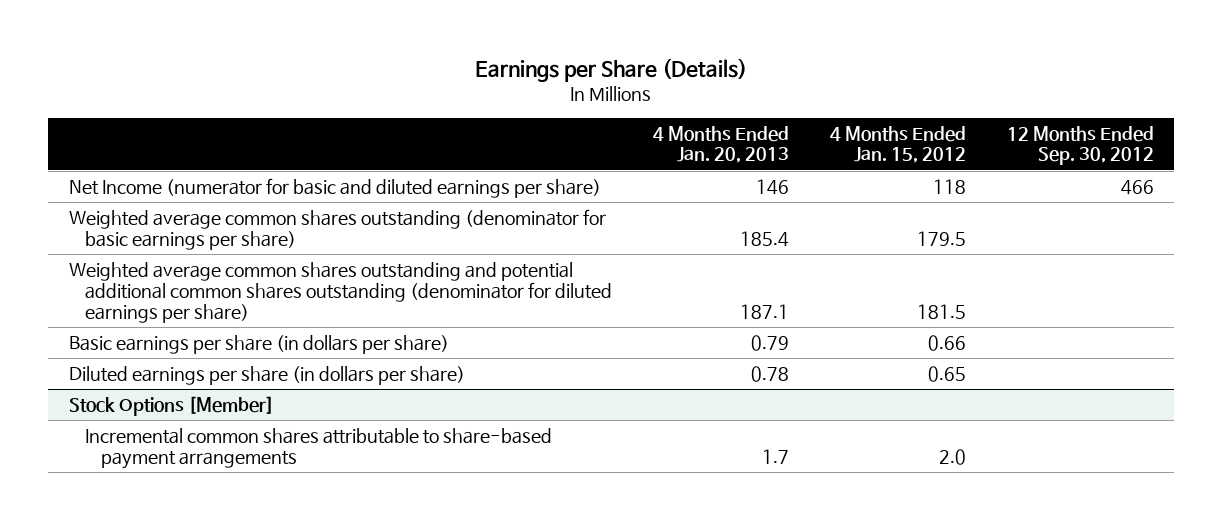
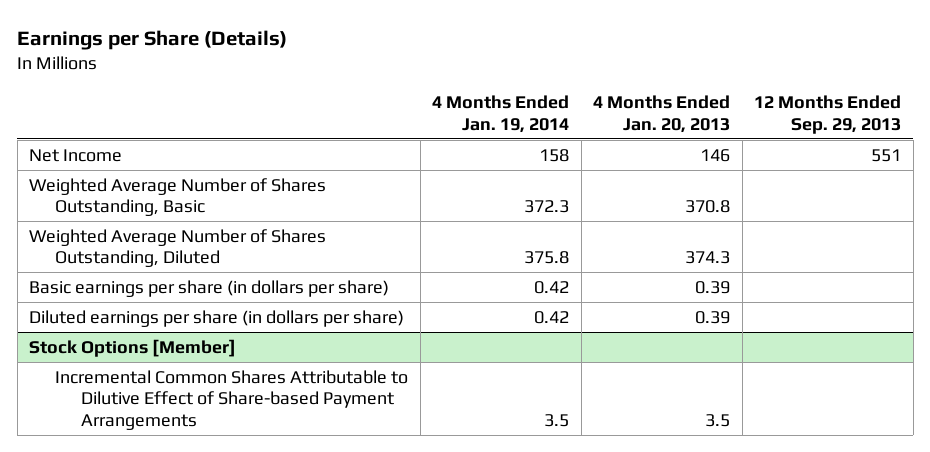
[829,125,966,164] 4 Months Ended Jan. 15, 2012 -> none
[1006,125,1154,166] 12 Months Ended Sep. 30, 2012 -> none
none -> [432,95,570,133] 4 Months Ended Jan. 19, 2014
none -> [754,95,902,134] 12 Months Ended Sep. 29, 2013
[68,177,601,198] Net Income (numerator for basic and diluted earnings per share) -> [29,148,123,162] Net Income
[68,208,606,250] Weighted average common shares outstanding (denominator for basic earnings per share) -> [29,177,327,217] Weighted Average Number of Shares Outstanding, Basic
[739,230,789,247] 185.4 -> [685,200,731,214] 370.8
[68,261,612,323] Weighted average common shares outstanding and potential additional common shares outstanding (denominator for diluted earnings per share) -> [29,228,327,268] Weighted Average Number of Shares Outstanding, Diluted
[739,303,789,319] 187.1 -> [685,251,731,265] 374.3
[750,334,789,351] 0.79 -> [695,280,731,294] 0.39
[750,365,789,382] 0.78 -> [695,310,731,324] 0.39
[84,427,552,469] Incremental common shares attributable to share-based payment arrangements -> [55,369,409,431] Incremental Common Shares Attributable to Dilutive Effect of Share-based Payment Arrangements
[761,448,789,464] 1.7 -> [705,414,731,428] 3.5

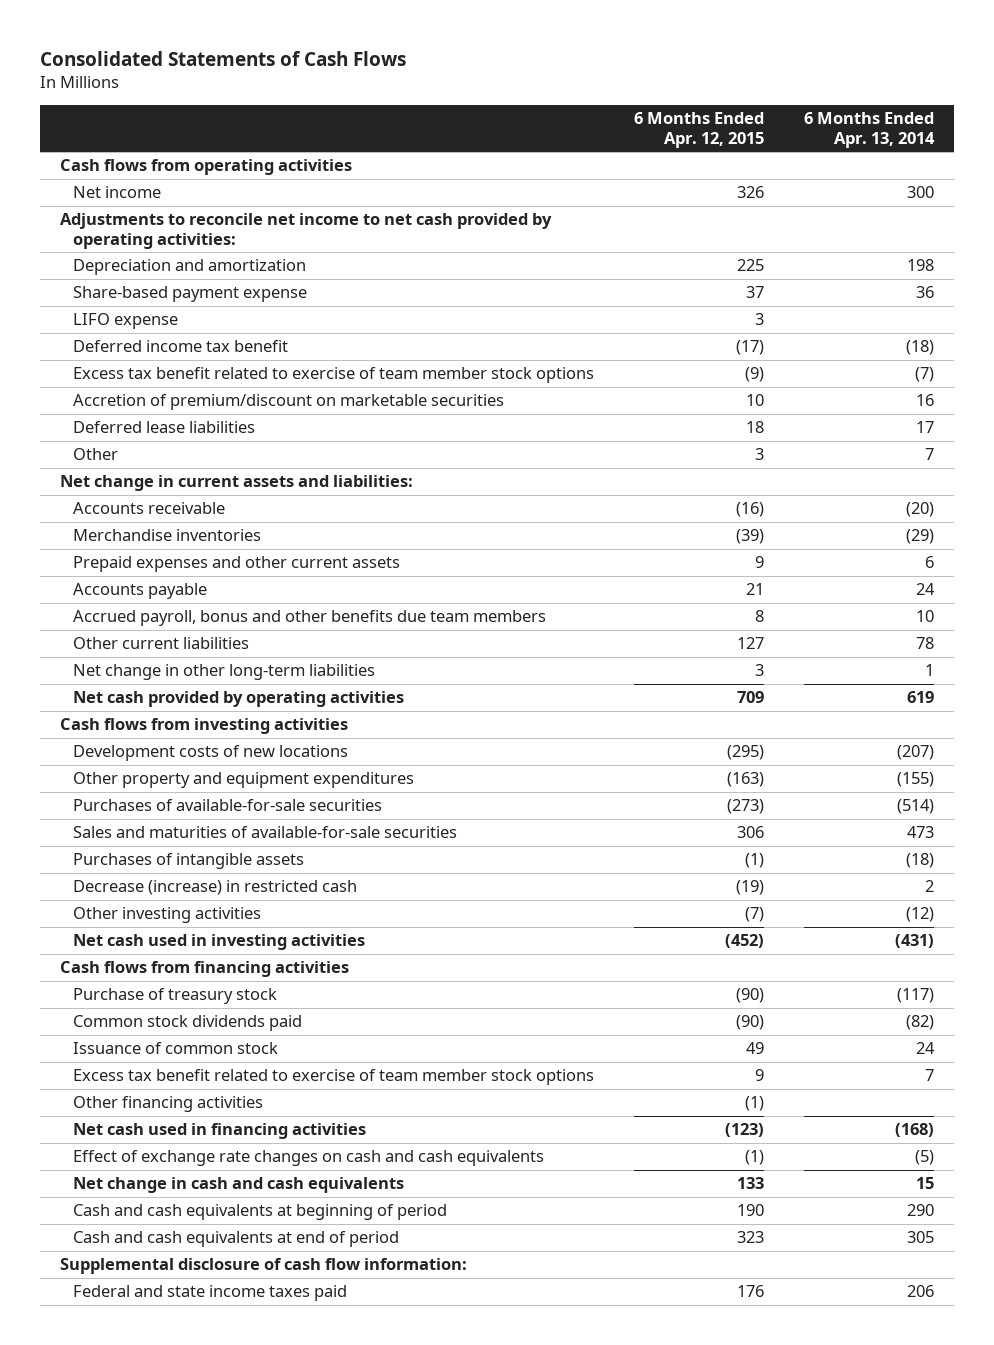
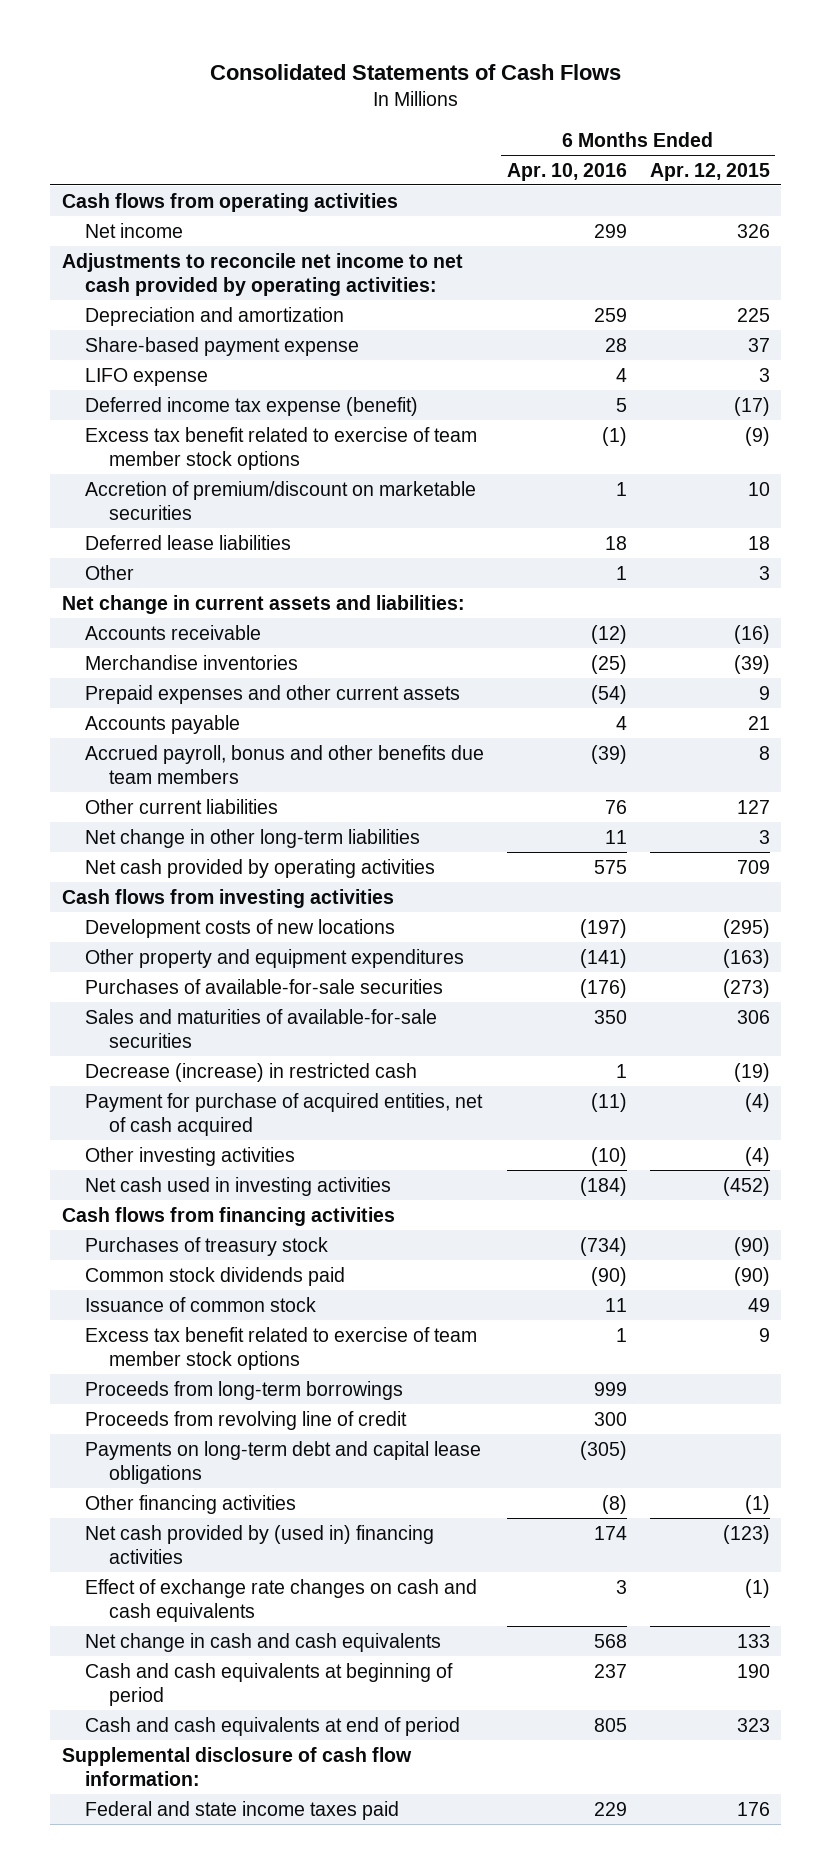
[803,112,935,148] 6 Months Ended Apr. 13, 2014 -> none
none -> [507,162,628,181] Apr. 10, 2016
[73,340,289,353] Deferred income tax benefit -> [85,396,419,416] Deferred income tax expense (benefit)
[73,853,305,870] Purchases of intangible assets -> none
none -> [85,1092,484,1137] Payment for purchase of acquired entities, net of cash acquired
[744,907,764,923] (7) -> [744,1146,770,1166] (4)
[73,988,278,1005] Purchase of treasury stock -> [85,1236,329,1256] Purchases of treasury stock
none -> [85,1380,404,1400] Proceeds from long-term borrowings
none -> [85,1410,408,1430] Proceeds from revolving line of credit
none -> [85,1440,482,1485] Payments on long-term debt and capital lease obligations
[73,1123,367,1140] Net cash used in financing activities -> [85,1524,435,1565] Net cash provided by (used in) financing activities

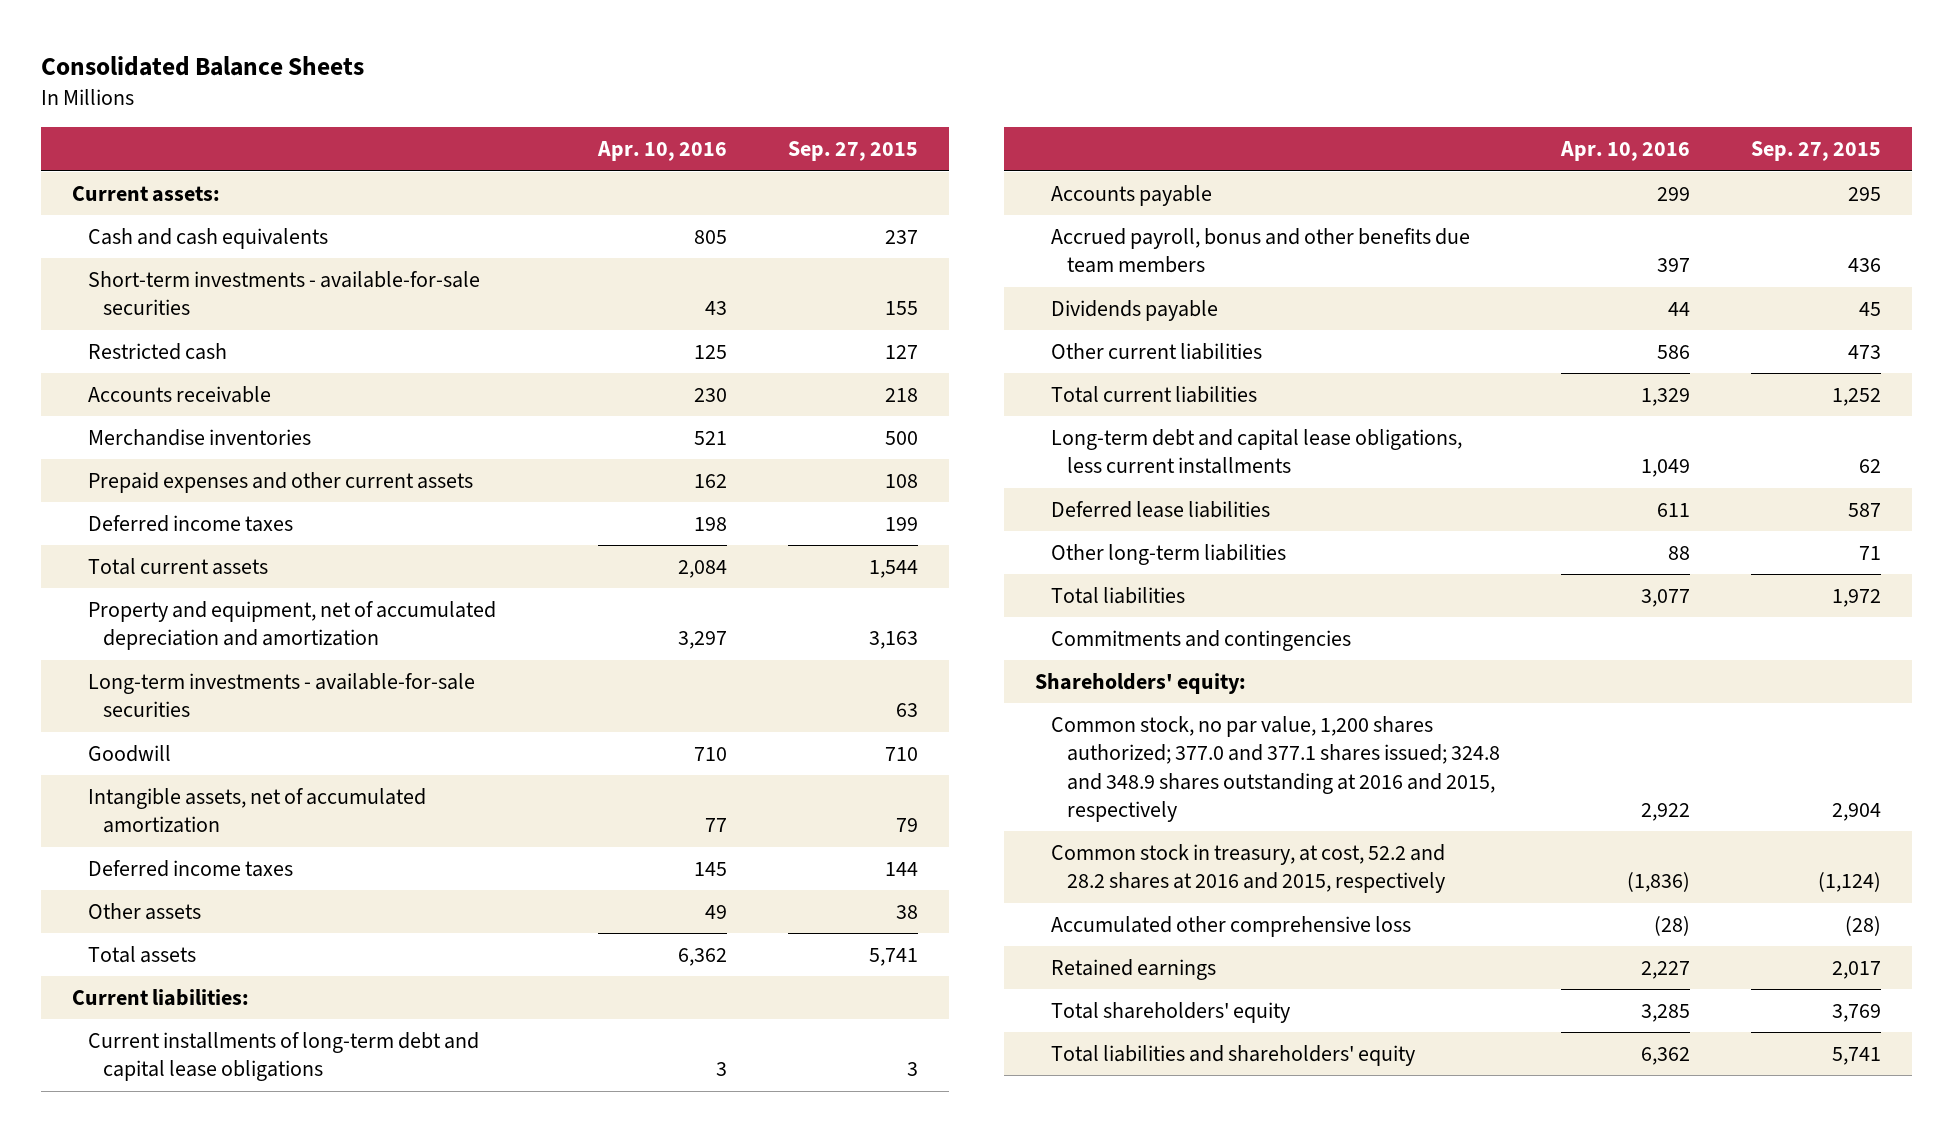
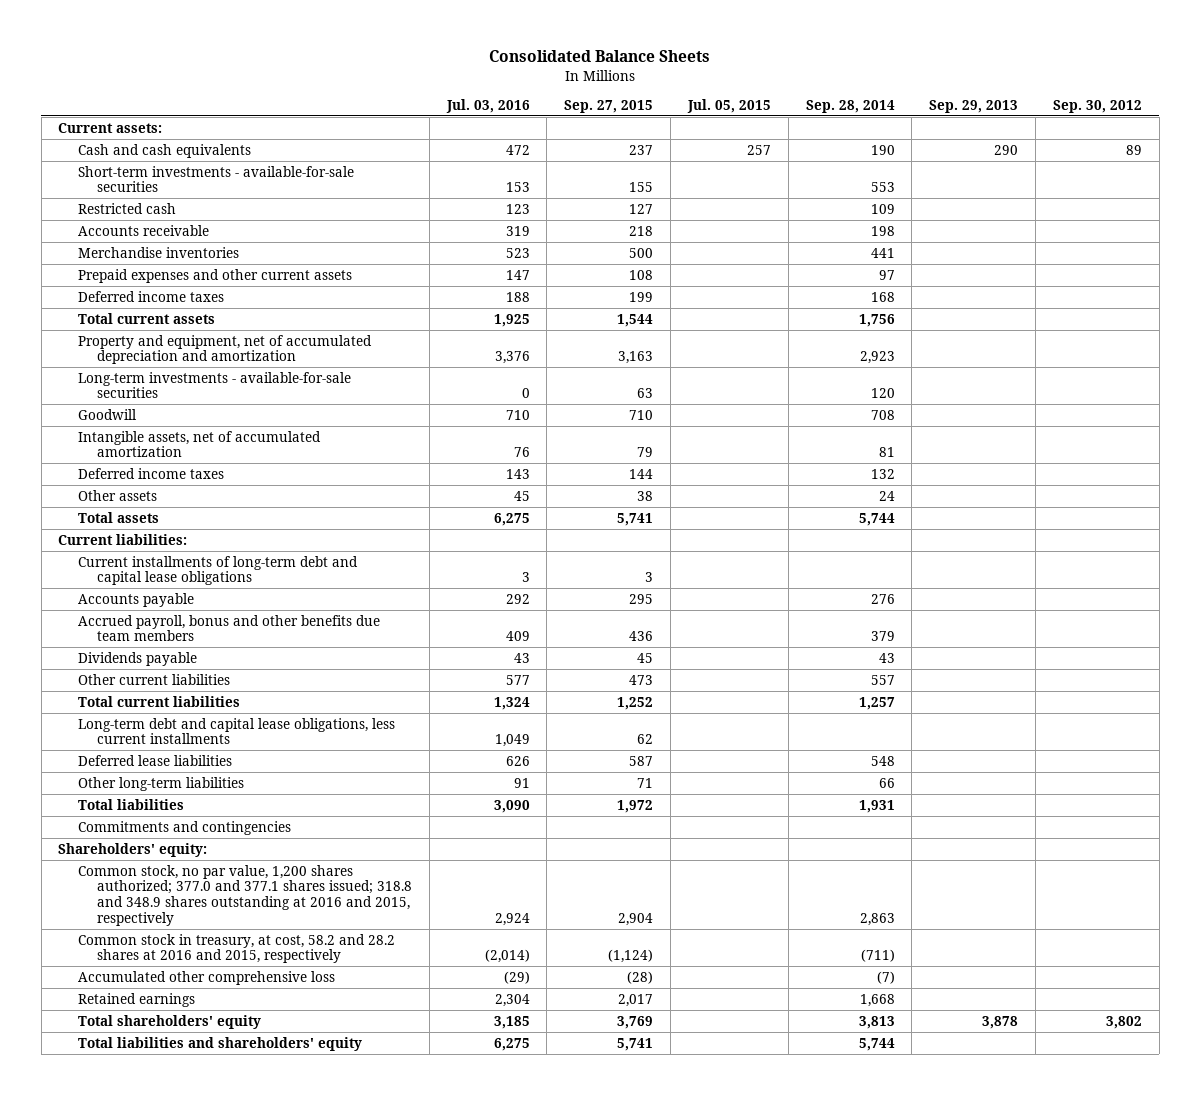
[596,141,727,162] Apr. 10, 2016 -> none
none -> [445,98,530,113] Jul. 03, 2016
none -> [686,98,771,113] Jul. 05, 2015
none -> [805,99,895,113] Sep. 28, 2014
none -> [929,99,1019,113] Sep. 29, 2013
none -> [1052,99,1142,113] Sep. 30, 2012
[1050,715,1500,822] Common stock, no par value, 1,200 shares authorized; 377.0 and 377.1 shares issued; 324.8 and 348.9 shares outstanding at 2016 and 2015, respectively -> [77,864,413,926] Common stock, no par value, 1,200 shares authorized; 377.0 and 377.1 shares issued; 318.8 and 348.9 shares outstanding at 2016 and 2015, respectively
[1050,843,1445,894] Common stock in treasury, at cost, 52.2 and 28.2 shares at 2016 and 2015, respectively -> [77,933,395,964] Common stock in treasury, at cost, 58.2 and 28.2 shares at 2016 and 2015, respectively

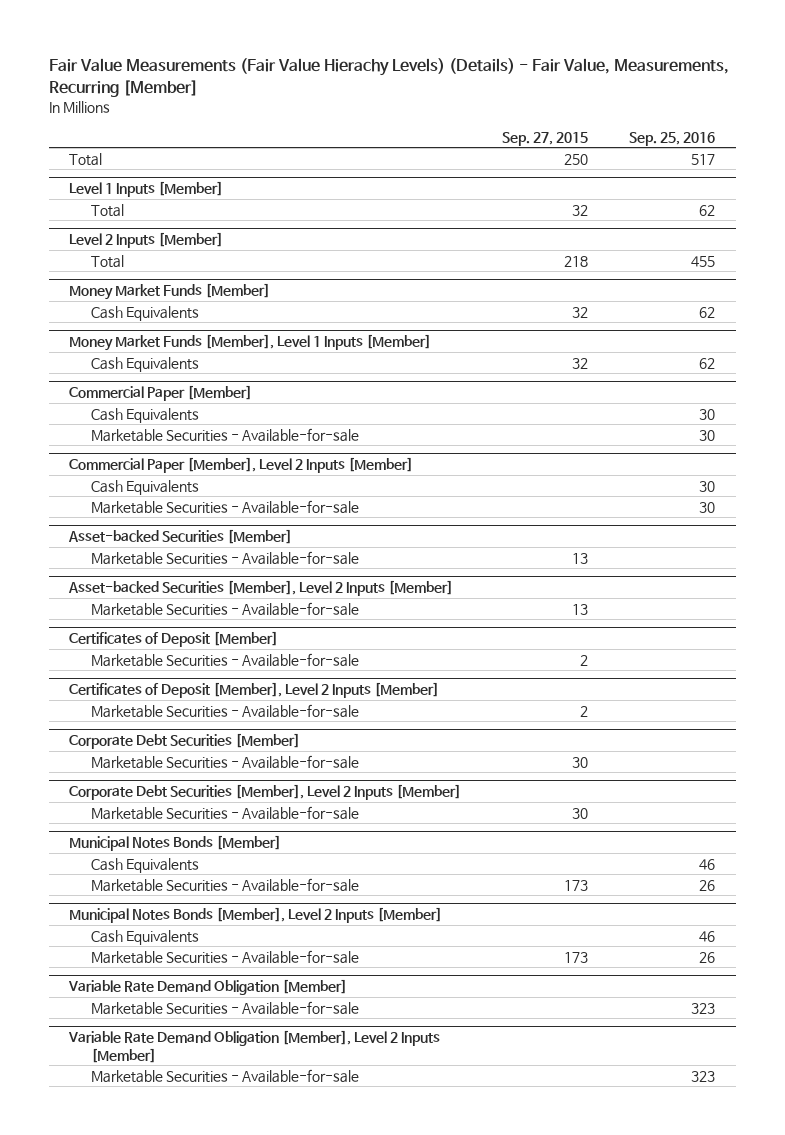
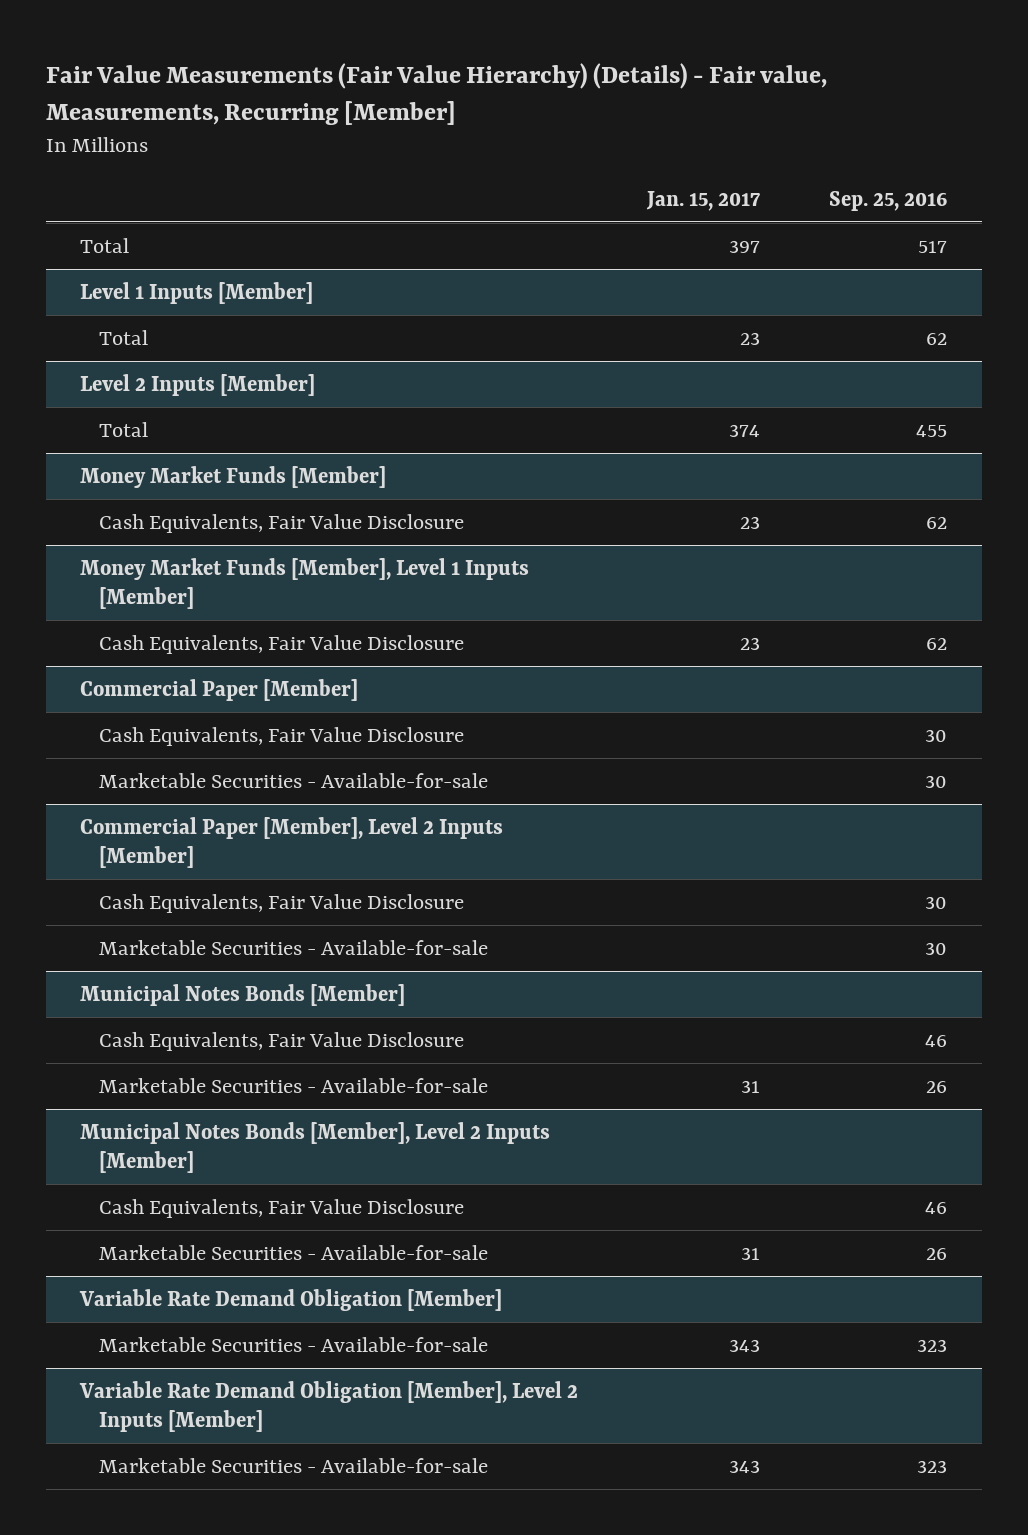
[48,57,729,97] Fair Value Measurements (Fair Value Hierachy Levels) (Details) - Fair Value, Measurements, Recurring [Member] -> [45,62,827,125] Fair Value Measurements (Fair Value Hierarchy) (Details) - Fair value, Measurements, Recurring [Member]
[502,131,589,146] Sep. 27, 2015 -> none
none -> [646,190,761,211] Jan. 15, 2017
[90,305,199,321] Cash Equivalents -> [98,513,464,533] Cash Equivalents, Fair Value Disclosure
[90,356,199,372] Cash Equivalents -> [98,634,464,654] Cash Equivalents, Fair Value Disclosure
[90,407,199,423] Cash Equivalents -> [98,726,464,746] Cash Equivalents, Fair Value Disclosure
[90,479,199,495] Cash Equivalents -> [98,893,464,913] Cash Equivalents, Fair Value Disclosure
[68,529,293,545] Asset-backed Securities [Member] -> none
[90,550,359,565] Marketable Securities - Available-for-sale -> none
[68,580,454,597] Asset-backed Securities [Member], Level 2 Inputs [Member] -> none
[90,601,359,616] Marketable Securities - Available-for-sale -> none
[69,631,279,648] Certificates of Deposit [Member] -> none
[90,652,359,667] Marketable Securities - Available-for-sale -> none
[69,682,440,699] Certificates of Deposit [Member], Level 2 Inputs [Member] -> none
[90,703,359,718] Marketable Securities - Available-for-sale -> none
[69,733,301,750] Corporate Debt Securities [Member] -> none
[90,754,359,769] Marketable Securities - Available-for-sale -> none
[69,784,462,801] Corporate Debt Securities [Member], Level 2 Inputs [Member] -> none
[90,805,359,820] Marketable Securities - Available-for-sale -> none
[90,857,199,873] Cash Equivalents -> [98,1031,464,1051] Cash Equivalents, Fair Value Disclosure
[90,929,199,945] Cash Equivalents -> [98,1198,464,1218] Cash Equivalents, Fair Value Disclosure

